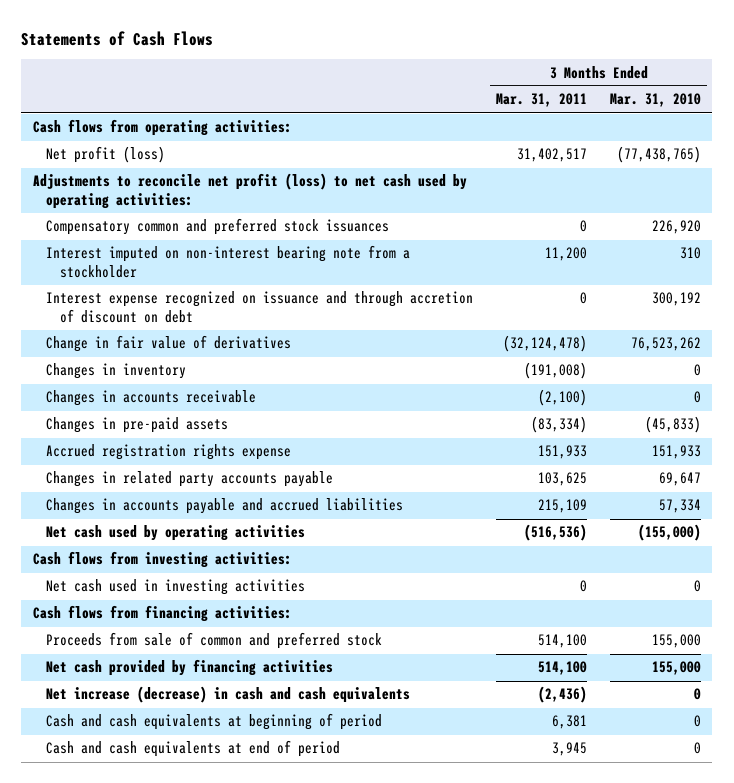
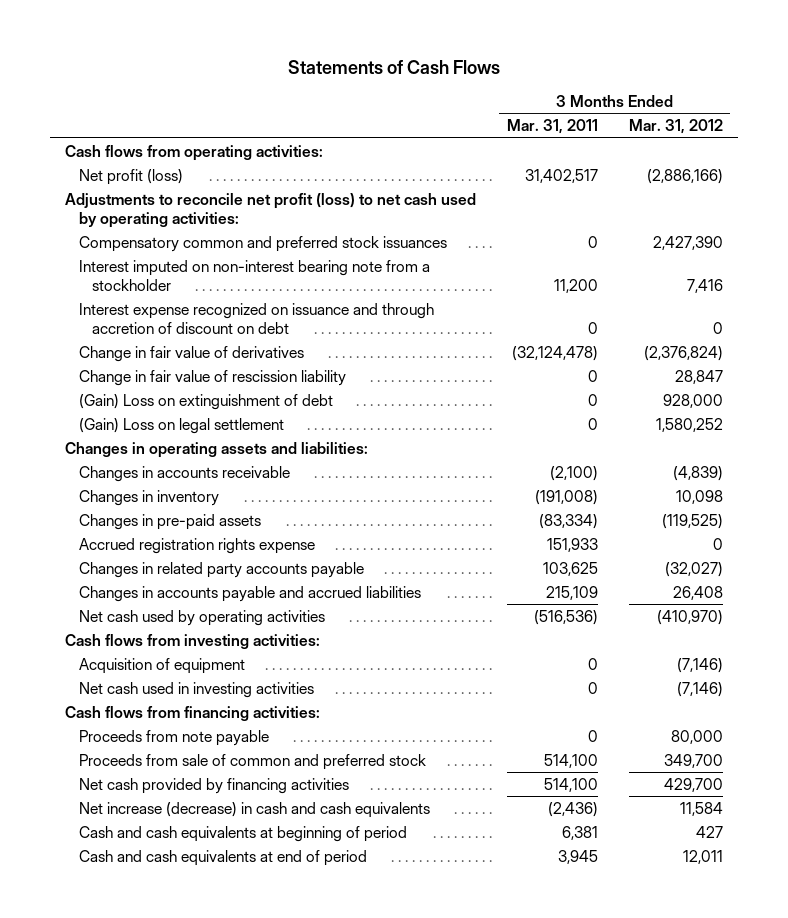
[609,93,701,108] Mar. 31, 2010 -> none
none -> [628,119,723,135] Mar. 31, 2012
none -> [78,369,346,386] Change in fair value of rescission liability
none -> [78,393,333,410] (Gain) Loss on extinguishment of debt
none -> [78,417,284,434] (Gain) Loss on legal settlement
none -> [65,441,369,458] Changes in operating assets and liabilities:
[46,363,187,380] Changes in inventory -> [78,489,219,506] Changes in inventory
none -> [78,657,245,674] Acquisition of equipment
none -> [78,729,269,746] Proceeds from note payable

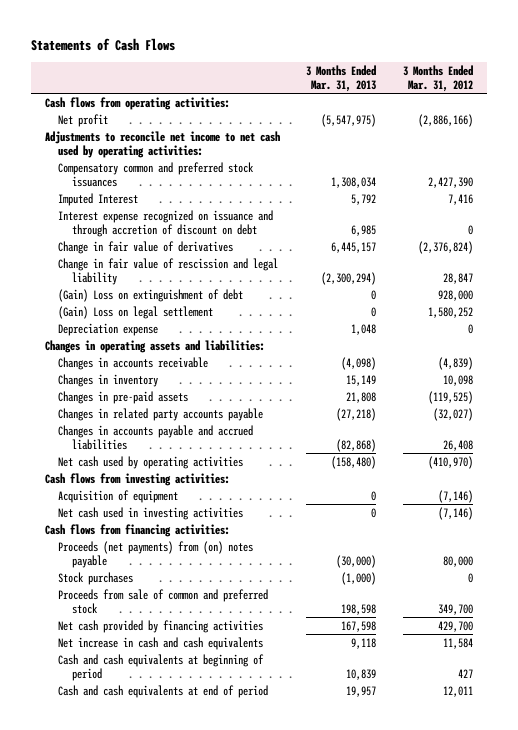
[506,119,598,135] Mar. 31, 2011 -> none
none -> [306,64,377,93] 3 Months Ended Mar. 31, 2013
[78,168,183,185] Net profit (loss) -> [58,113,109,127] Net profit
[65,192,477,228] Adjustments to reconcile net profit (loss) to net cash used by operating activities: -> [44,130,280,159] Adjustments to reconcile net income to net cash used by operating activities:
[78,259,430,291] Interest imputed on non-interest bearing note from a stockholder -> [58,192,139,206] Imputed Interest
[78,369,346,386] Change in fair value of rescission liability -> [58,257,279,286] Change in fair value of rescission and legal liability
none -> [58,322,159,336] Depreciation expense
[78,537,315,554] Accrued registration rights expense -> none
[78,729,269,746] Proceeds from note payable -> none
none -> [58,540,254,569] Proceeds (net payments) from (on) notes payable
none -> [58,571,134,585] Stock purchases
[78,801,430,818] Net increase (decrease) in cash and cash equivalents -> [58,636,264,650] Net increase in cash and cash equivalents

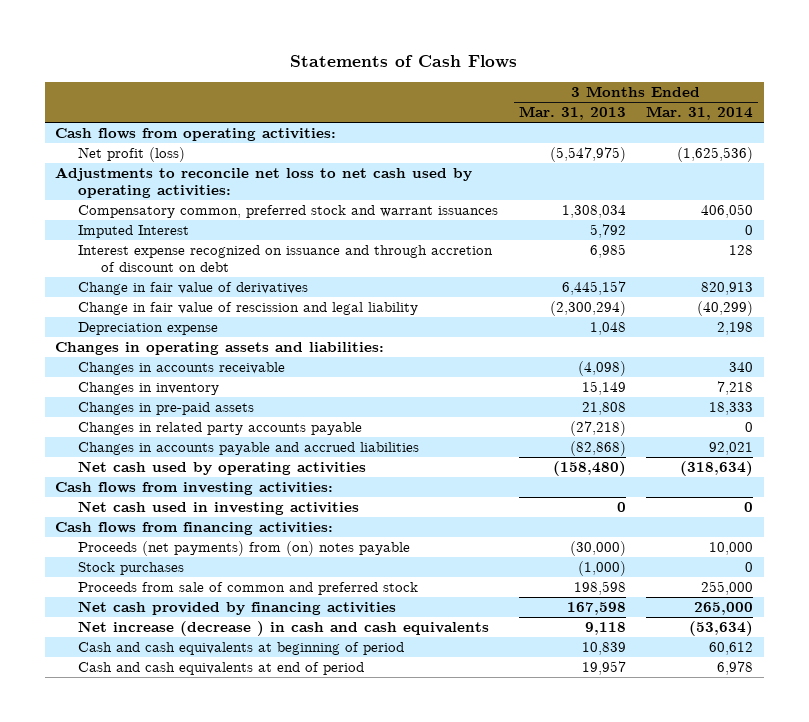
[403,64,474,93] 3 Months Ended Mar. 31, 2012 -> none
none -> [646,106,754,121] Mar. 31, 2014
[58,113,109,127] Net profit -> [78,147,186,163] Net profit (loss)
[44,130,280,159] Adjustments to reconcile net income to net cash used by operating activities: -> [55,167,473,198] Adjustments to reconcile net loss to net cash used by operating activities:
[58,161,255,188] Compensatory common and preferred stock issuances -> [78,205,499,219] Compensatory common, preferred stock and warrant issuances
[58,288,244,302] (Gain) Loss on extinguishment of debt -> none
[58,305,214,319] (Gain) Loss on legal settlement -> none
[58,489,179,503] Acquisition of equipment -> none
[58,636,264,650] Net increase in cash and cash equivalents -> [78,621,490,637] Net increase (decrease ) in cash and cash equivalents

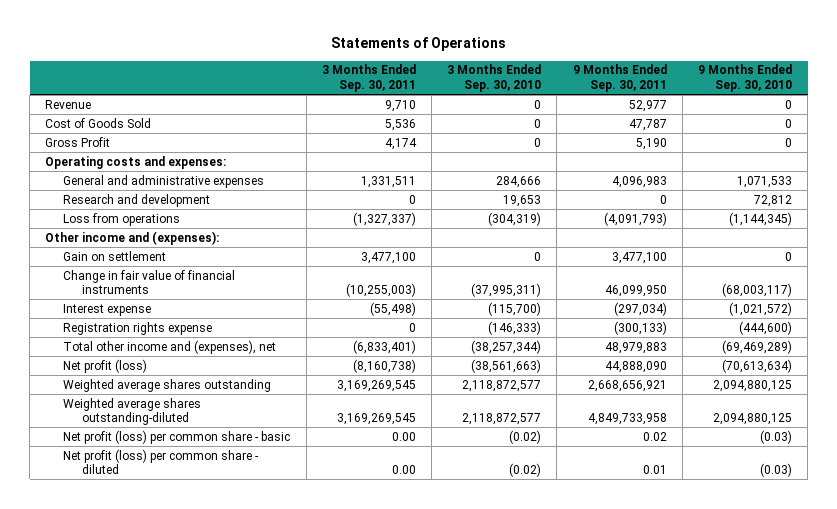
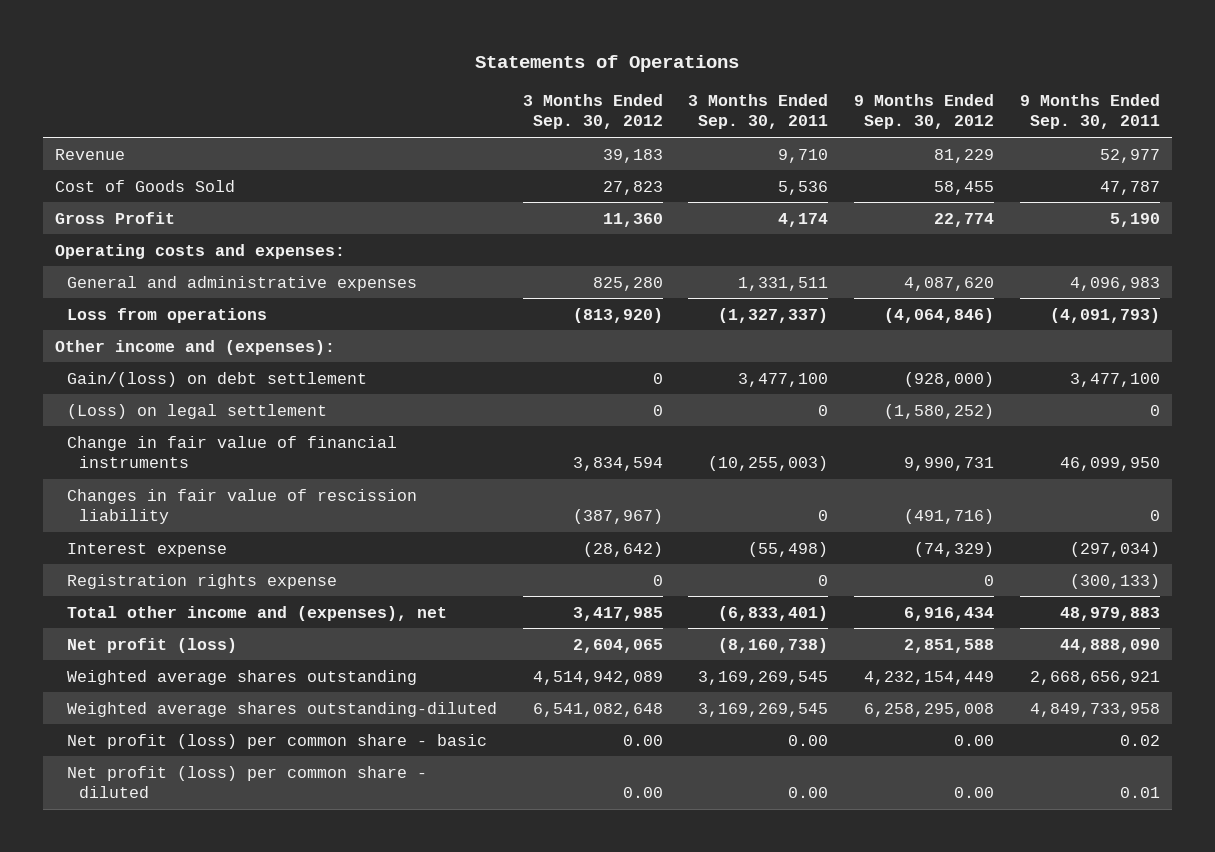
[447,64,542,92] 3 Months Ended Sep. 30, 2010 -> none
[697,64,792,92] 9 Months Ended Sep. 30, 2010 -> none
none -> [522,93,663,130] 3 Months Ended Sep. 30, 2012
none -> [854,93,995,130] 9 Months Ended Sep. 30, 2012
[63,193,211,207] Research and development -> none
[63,250,167,261] Gain on settlement -> [67,371,368,387] Gain/(loss) on debt settlement
none -> [67,403,328,419] (Loss) on legal settlement
none -> [67,488,418,525] Changes in fair value of rescission liability

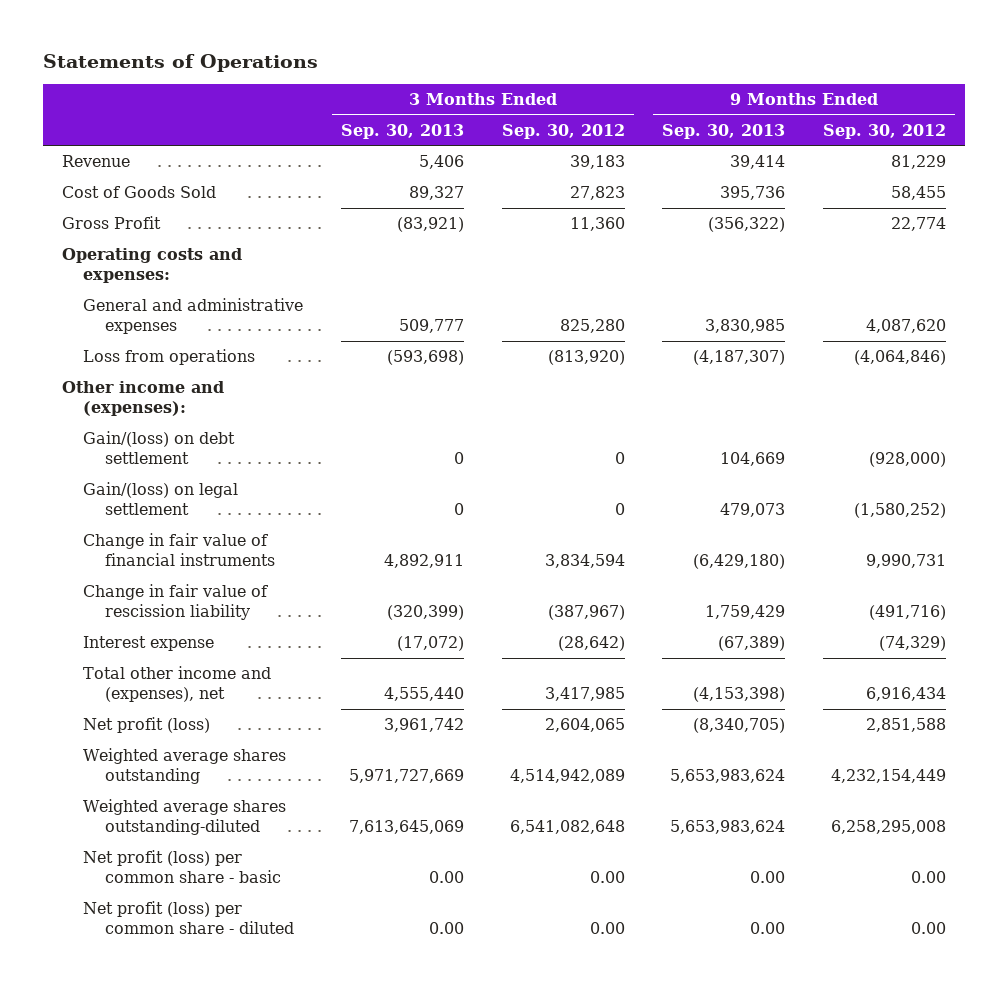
[688,93,829,130] 3 Months Ended Sep. 30, 2011 -> none
[1019,93,1160,130] 9 Months Ended Sep. 30, 2011 -> none
none -> [340,123,464,139] Sep. 30, 2013
none -> [662,123,786,139] Sep. 30, 2013
[67,403,328,419] (Loss) on legal settlement -> [83,482,239,516] Gain/(loss) on legal settlement
[67,488,418,525] Changes in fair value of rescission liability -> [83,584,269,621] Change in fair value of rescission liability
[67,573,338,589] Registration rights expense -> none

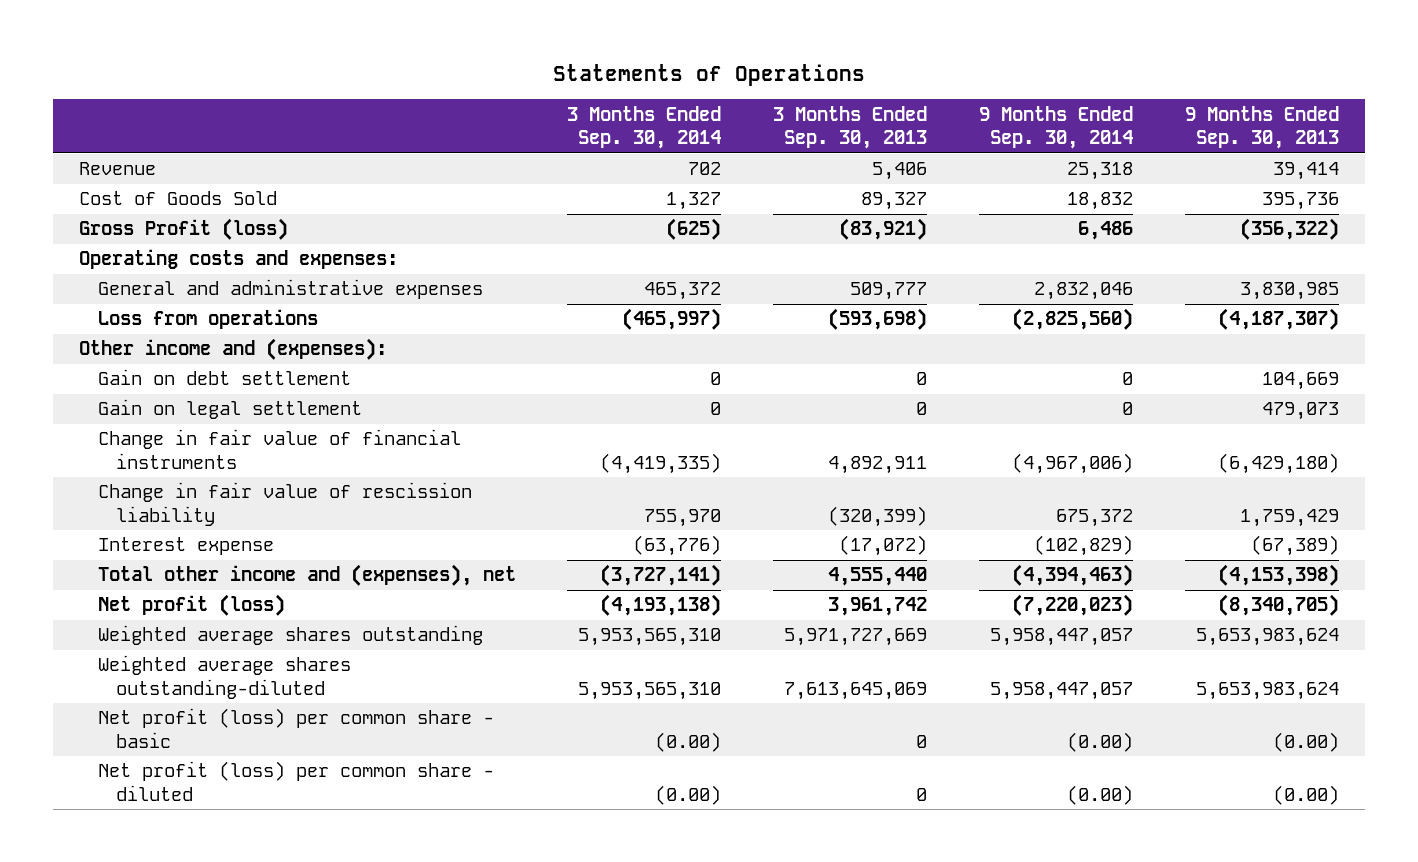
[501,123,625,139] Sep. 30, 2012 -> none
[822,123,946,139] Sep. 30, 2012 -> none
none -> [567,105,722,150] 3 Months Ended Sep. 30, 2014
none -> [979,105,1134,150] 9 Months Ended Sep. 30, 2014
[61,216,161,230] Gross Profit -> [78,218,288,241] Gross Profit (loss)
[83,431,236,465] Gain/(loss) on debt settlement -> [97,369,351,386] Gain on debt settlement
[83,482,239,516] Gain/(loss) on legal settlement -> [97,399,362,420] Gain on legal settlement
[428,871,464,884] 0.00 -> [916,734,928,748] 0
[750,871,786,884] 0.00 -> [1273,731,1340,752] (0.00)
[428,922,464,935] 0.00 -> [916,787,928,801] 0
[750,922,786,935] 0.00 -> [1273,784,1340,805] (0.00)

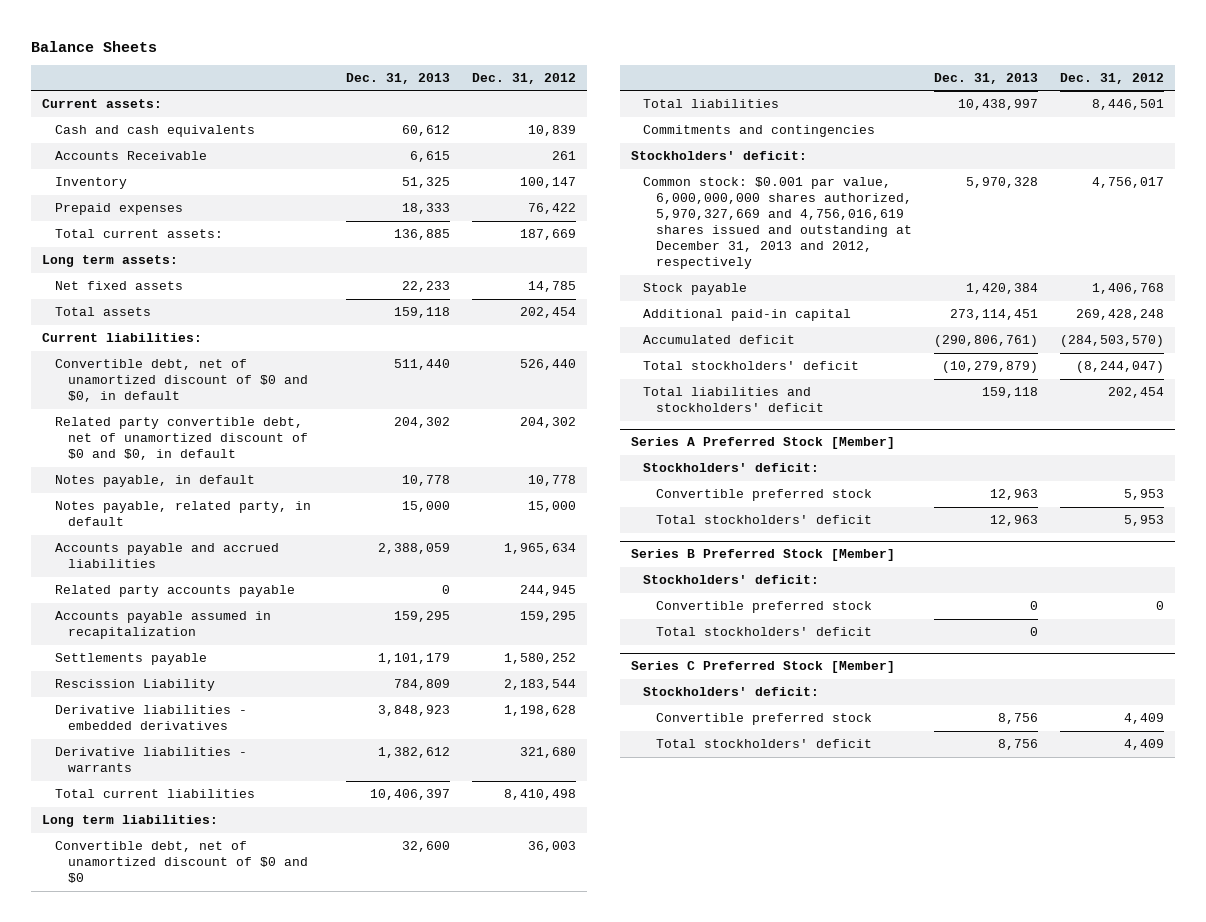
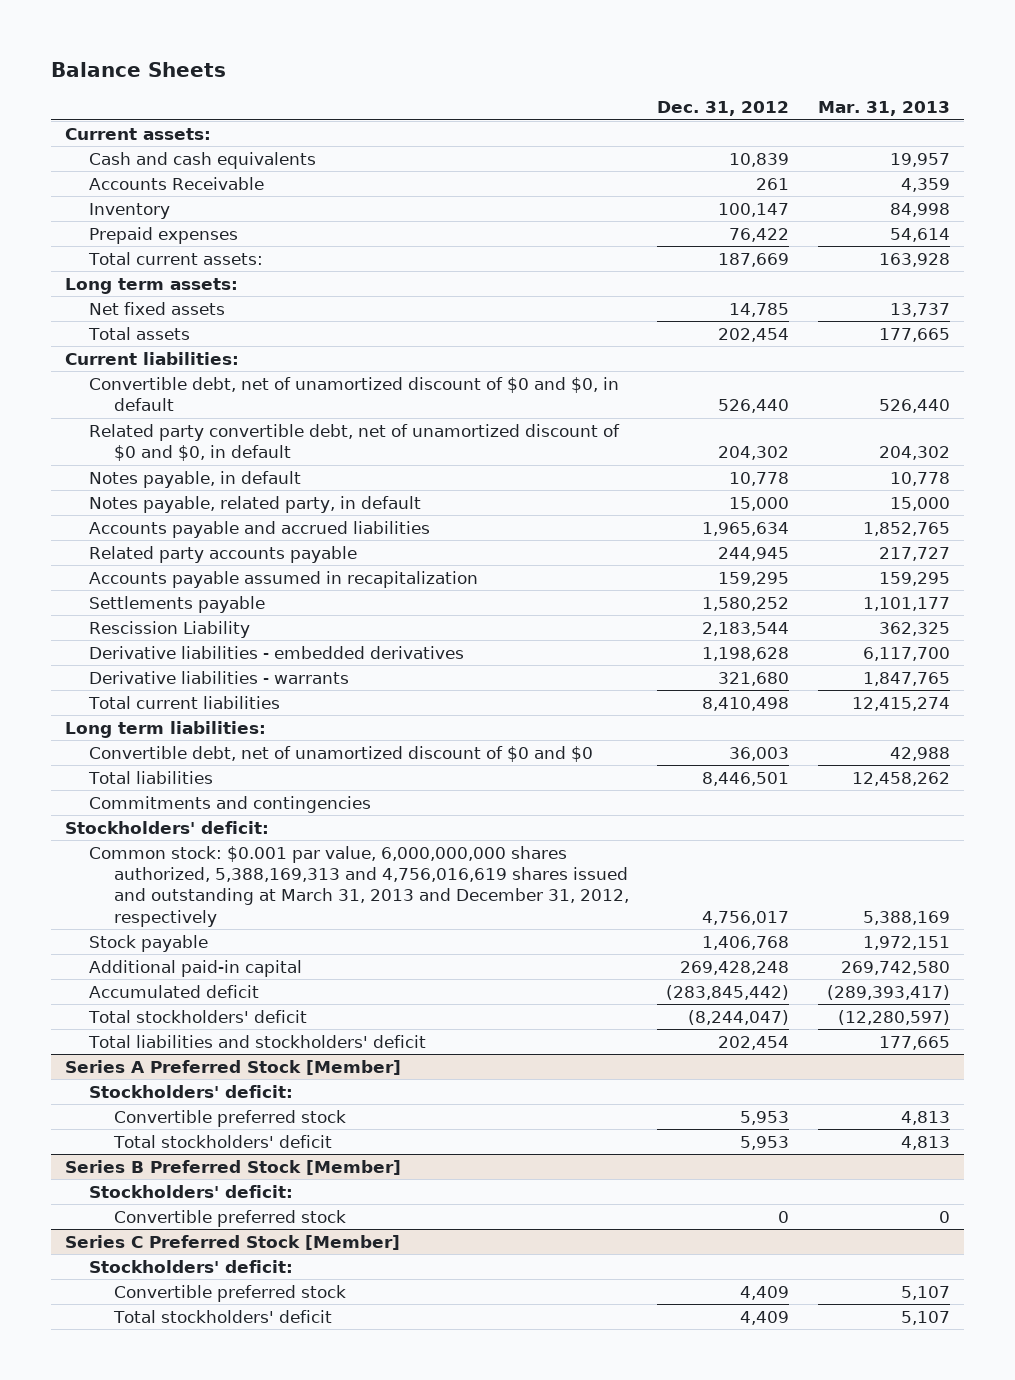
[346,72,451,84] Dec. 31, 2013 -> none
none -> [818,101,951,117] Mar. 31, 2013
[643,177,913,270] Common stock: $0.001 par value, 6,000,000,000 shares authorized, 5,970,327,669 and 4,756,016,619 shares issued and outstanding at December 31, 2013 and 2012, respectively -> [89,845,629,927] Common stock: $0.001 par value, 6,000,000,000 shares authorized, 5,388,169,313 and 4,756,016,619 shares issued and outstanding at March 31, 2013 and December 31, 2012, respectively
[1060,335,1165,348] (284,503,570) -> [666,984,790,1000] (283,845,442)
[656,627,873,637] Total stockholders' deficit -> none

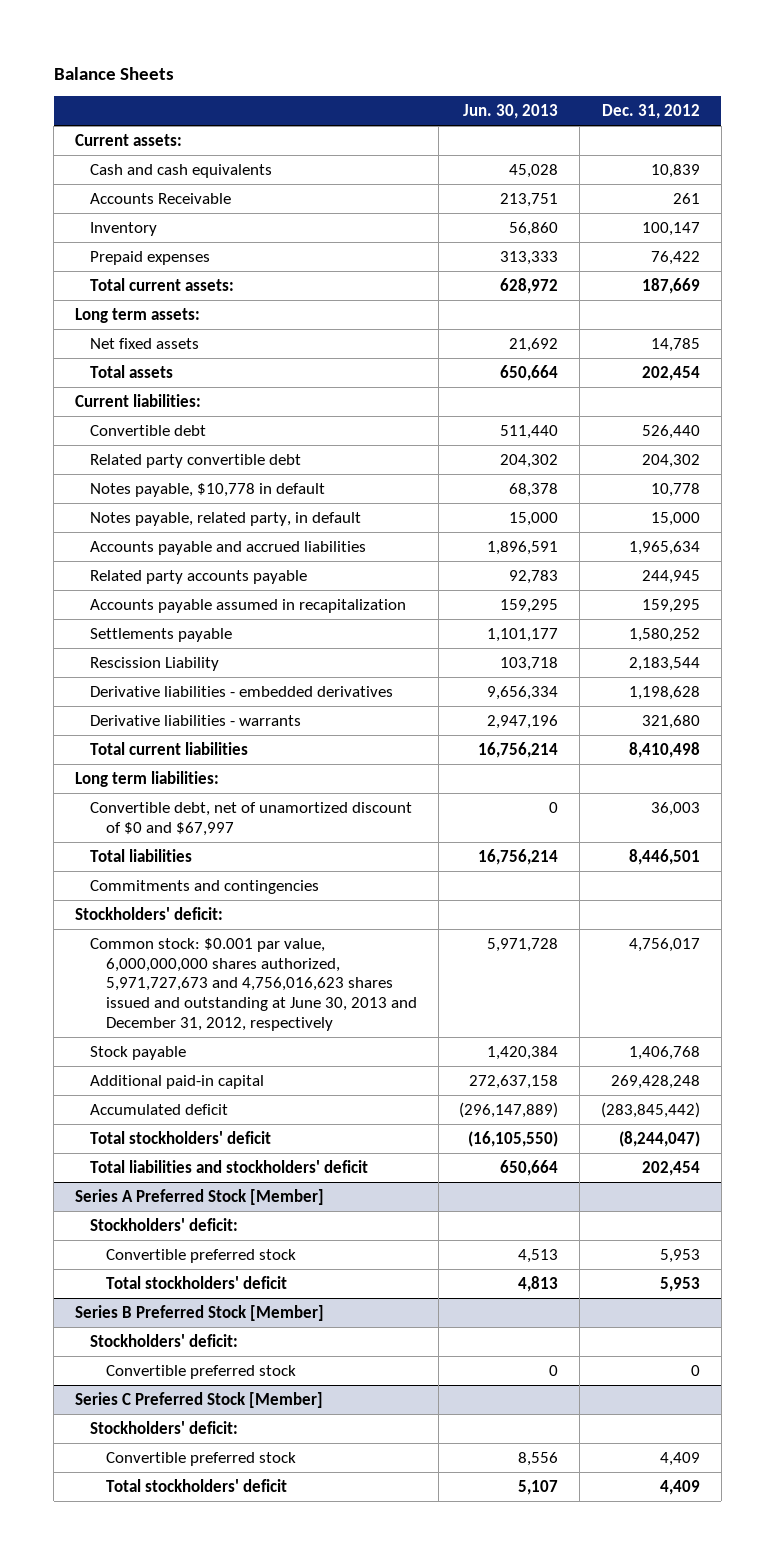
[818,101,951,117] Mar. 31, 2013 -> none
none -> [463,103,559,119] Jun. 30, 2013
[89,376,620,412] Convertible debt, net of unamortized discount of $0 and $0, in default -> [90,424,207,436] Convertible debt
[89,423,621,462] Related party convertible debt, net of unamortized discount of $0 and $0, in default -> [90,453,302,468] Related party convertible debt
[89,470,302,488] Notes payable, in default -> [90,482,326,497] Notes payable, $10,778 in default
[89,745,594,762] Convertible debt, net of unamortized discount of $0 and $0 -> [90,801,413,836] Convertible debt, net of unamortized discount of $0 and $67,997
[89,845,629,927] Common stock: $0.001 par value, 6,000,000,000 shares authorized, 5,388,169,313 and 4,756,016,619 shares issued and outstanding at March 31, 2013 and December 31, 2012, respectively -> [90,937,417,1032] Common stock: $0.001 par value, 6,000,000,000 shares authorized, 5,971,727,673 and 4,756,016,623 shares issued and outstanding at June 30, 2013 and December 31, 2012, respectively

